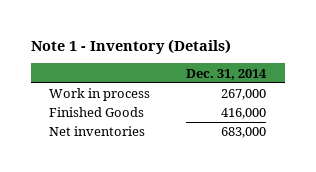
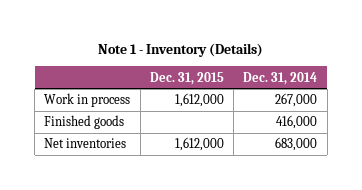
none -> [149,71,224,85] Dec. 31, 2015
[49,107,145,118] Finished Goods -> [44,115,125,130] Finished goods

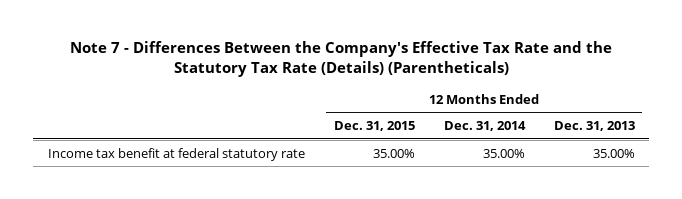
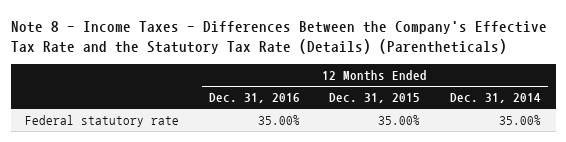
[70,41,613,78] Note 7 - Differences Between the Company's Effective Tax Rate and the Statutory Tax Rate (Details) (Parentheticals) -> [10,20,547,54] Note 8 - Income Taxes - Differences Between the Company's Effective Tax Rate and the Statutory Tax Rate (Details) (Parentheticals)
[553,121,635,132] Dec. 31, 2013 -> none
none -> [208,93,300,104] Dec. 31, 2016
[47,147,305,161] Income tax benefit at federal statutory rate -> [25,115,180,128] Federal statutory rate

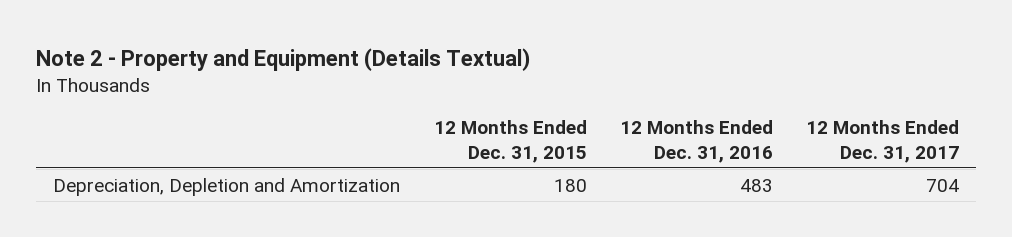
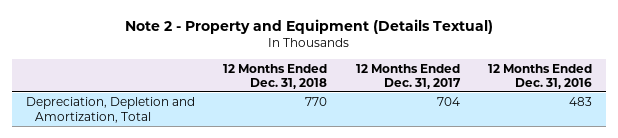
[433,120,587,163] 12 Months Ended Dec. 31, 2015 -> none
none -> [223,63,328,90] 12 Months Ended Dec. 31, 2018
[53,177,401,196] Depreciation, Depletion and Amortization -> [25,97,195,123] Depreciation, Depletion and Amortization, Total

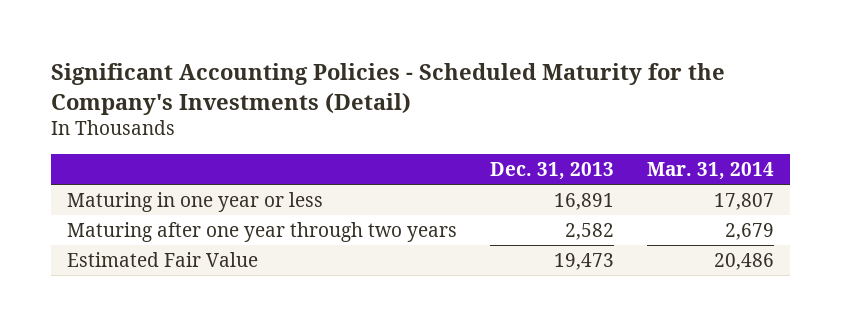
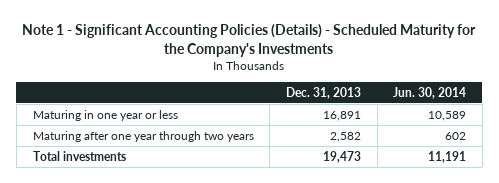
[50,63,725,115] Significant Accounting Policies - Scheduled Maturity for the Company's Investments (Detail) -> [22,24,477,57] Note 1 - Significant Accounting Policies (Details) - Scheduled Maturity for the Company's Investments
[646,162,774,181] Mar. 31, 2014 -> none
none -> [393,86,467,99] Jun. 30, 2014
[67,251,259,267] Estimated Fair Value -> [32,150,126,161] Total investments

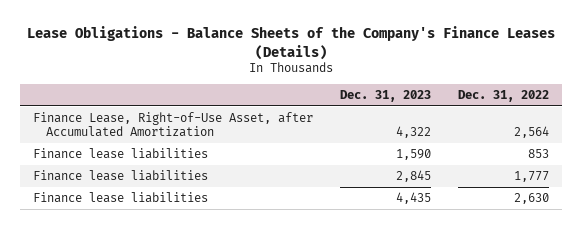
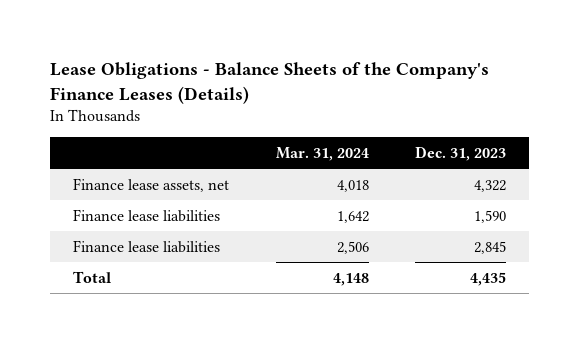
[457,90,549,103] Dec. 31, 2022 -> none
none -> [275,147,369,162] Mar. 31, 2024
[33,111,314,138] Finance Lease, Right-of-Use Asset, after Accumulated Amortization -> [73,177,230,192] Finance lease assets, net
[33,191,209,203] Finance lease liabilities -> [73,270,112,283] Total

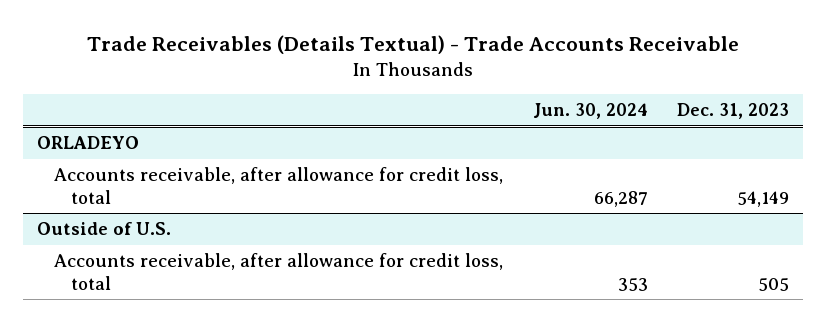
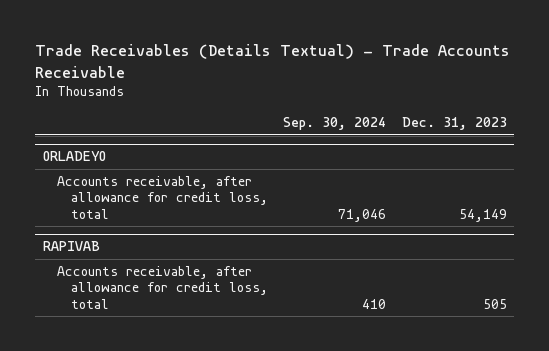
[532,103,648,120] Jun. 30, 2024 -> none
none -> [283,117,387,131] Sep. 30, 2024
[37,222,172,236] Outside of U.S. -> [42,241,100,252] RAPIVAB

